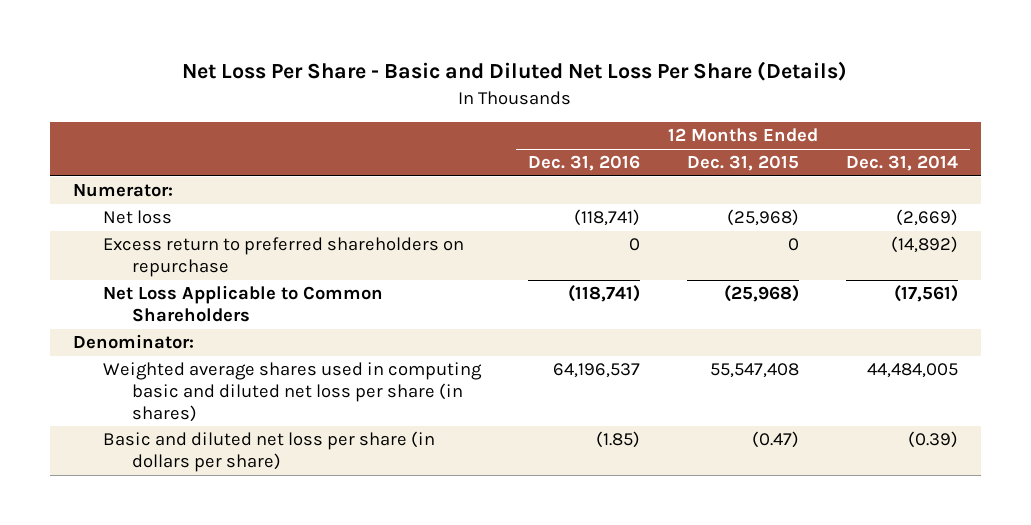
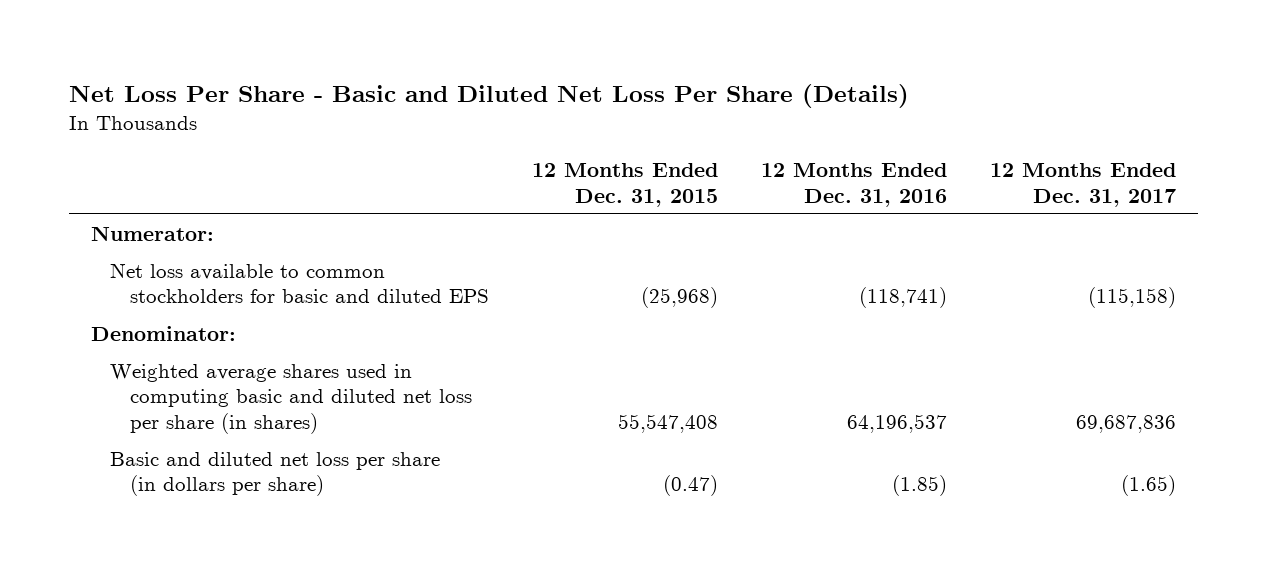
[845,155,958,172] Dec. 31, 2014 -> none
none -> [990,162,1177,207] 12 Months Ended Dec. 31, 2017
[102,237,464,278] Excess return to preferred shareholders on repurchase -> none
[102,285,383,323] Net Loss Applicable to Common Shareholders -> none
[102,210,172,225] Net loss -> [110,262,490,304] Net loss available to common stockholders for basic and diluted EPS

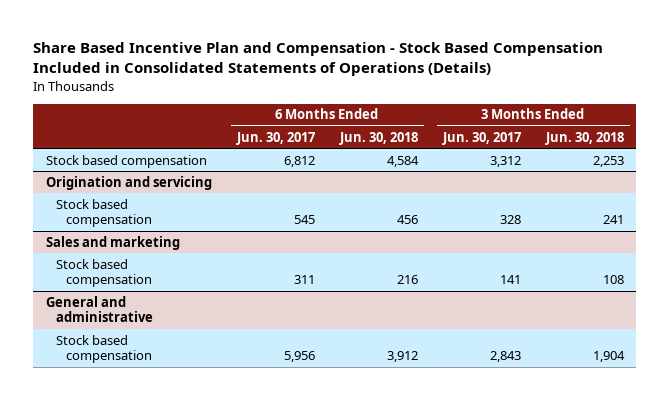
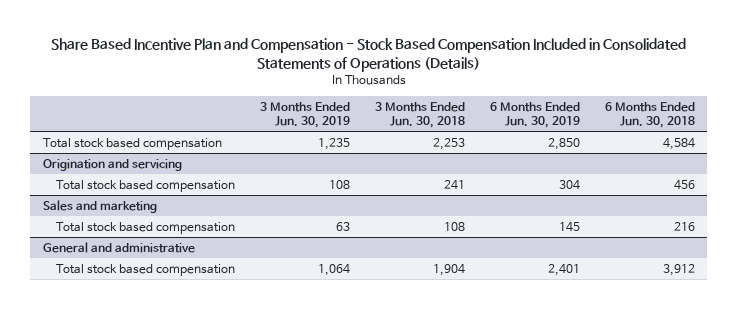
[235,131,315,145] Jun. 30, 2017 -> none
[441,131,521,145] Jun. 30, 2017 -> none
none -> [260,102,351,128] 3 Months Ended Jun. 30, 2019
none -> [490,102,581,128] 6 Months Ended Jun. 30, 2019
[45,154,207,168] Stock based compensation -> [42,137,222,150] Total stock based compensation
[55,198,152,228] Stock based compensation -> [56,179,236,192] Total stock based compensation
[55,258,152,288] Stock based compensation -> [56,221,236,234] Total stock based compensation
[55,334,152,364] Stock based compensation -> [56,263,236,276] Total stock based compensation

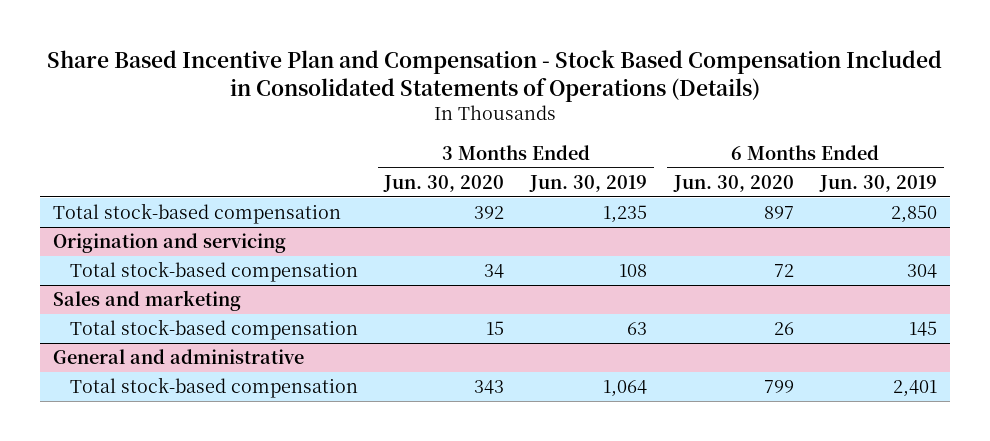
[375,102,466,128] 3 Months Ended Jun. 30, 2018 -> none
[604,102,695,128] 6 Months Ended Jun. 30, 2018 -> none
none -> [383,174,505,192] Jun. 30, 2020
none -> [672,174,794,192] Jun. 30, 2020
[42,137,222,150] Total stock based compensation -> [53,203,342,225] Total stock-based compensation
[56,179,236,192] Total stock based compensation -> [69,261,358,283] Total stock-based compensation
[56,221,236,234] Total stock based compensation -> [69,319,358,341] Total stock-based compensation
[56,263,236,276] Total stock based compensation -> [69,377,358,399] Total stock-based compensation

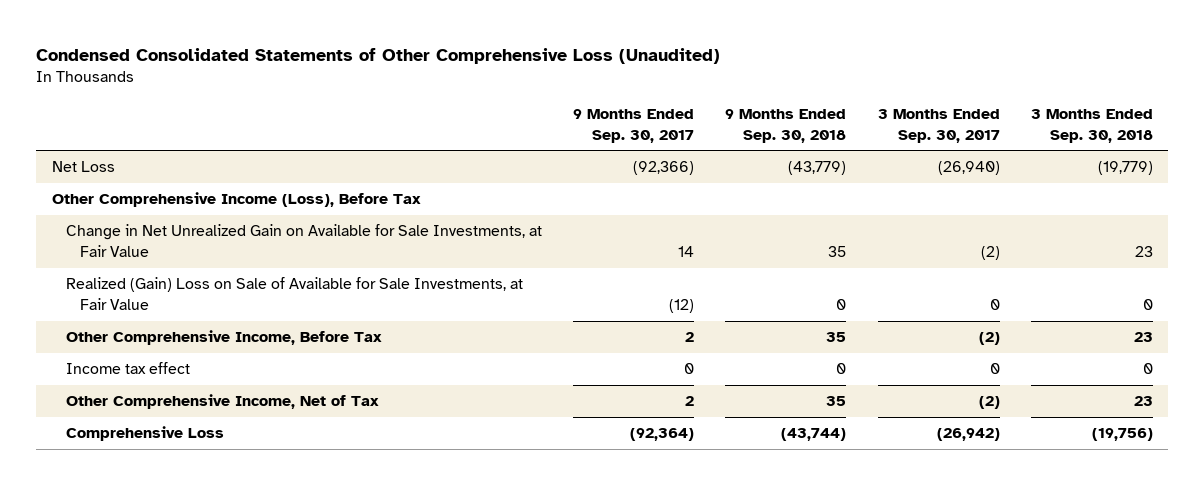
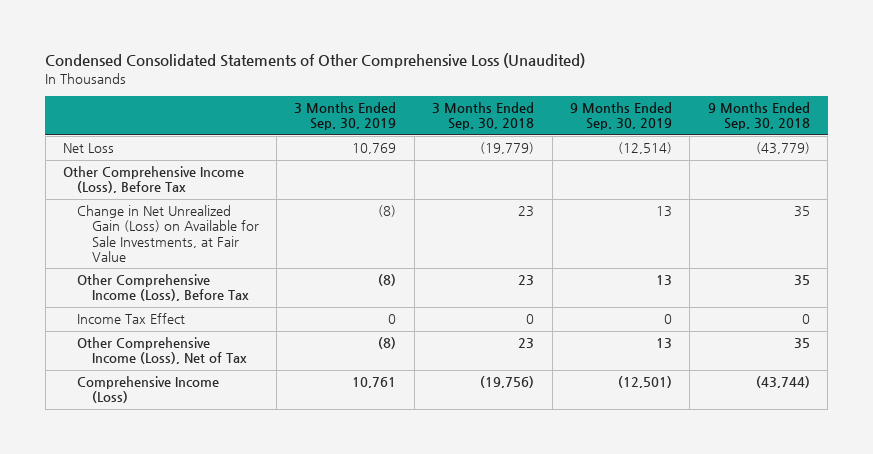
[573,109,695,143] 9 Months Ended Sep. 30, 2017 -> none
[877,109,1000,143] 3 Months Ended Sep. 30, 2017 -> none
none -> [294,102,397,131] 3 Months Ended Sep. 30, 2019
none -> [569,102,672,131] 9 Months Ended Sep. 30, 2019
[65,277,523,311] Realized (Gain) Loss on Sale of Available for Sale Investments, at Fair Value -> none
[65,224,542,258] Change in Net Unrealized Gain on Available for Sale Investments, at Fair Value -> [77,205,259,262] Change in Net Unrealized Gain (Loss) on Available for Sale Investments, at Fair Value
[65,330,382,346] Other Comprehensive Income, Before Tax -> [77,274,249,302] Other Comprehensive Income (Loss), Before Tax
[65,362,190,375] Income tax effect -> [77,313,186,325] Income Tax Effect
[65,394,379,410] Other Comprehensive Income, Net of Tax -> [77,337,247,365] Other Comprehensive Income (Loss), Net of Tax
[65,426,224,442] Comprehensive Loss -> [77,376,220,404] Comprehensive Income (Loss)

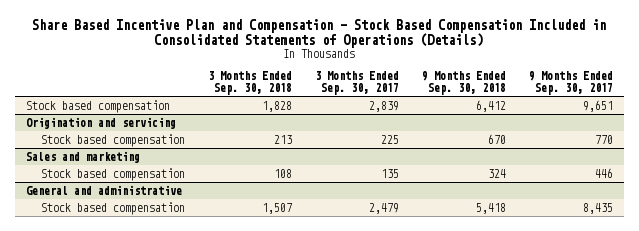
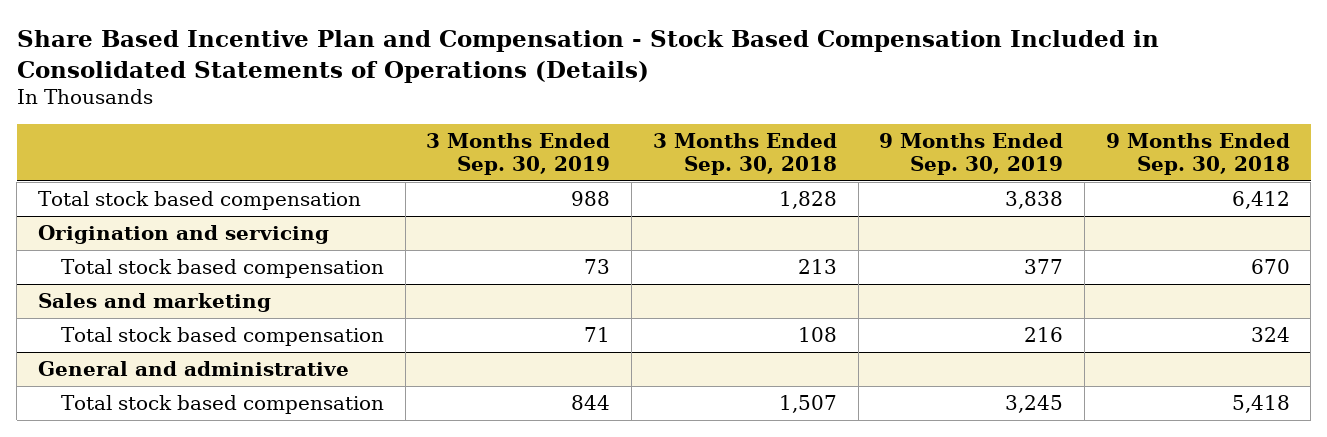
[314,71,399,96] 3 Months Ended Sep. 30, 2017 -> none
[528,71,613,96] 9 Months Ended Sep. 30, 2017 -> none
none -> [426,133,611,176] 3 Months Ended Sep. 30, 2019
none -> [879,133,1064,176] 9 Months Ended Sep. 30, 2019
[26,99,171,113] Stock based compensation -> [37,191,361,211] Total stock based compensation
[40,133,185,147] Stock based compensation -> [61,259,385,279] Total stock based compensation
[40,167,185,181] Stock based compensation -> [61,327,385,347] Total stock based compensation
[40,201,185,215] Stock based compensation -> [61,395,385,415] Total stock based compensation

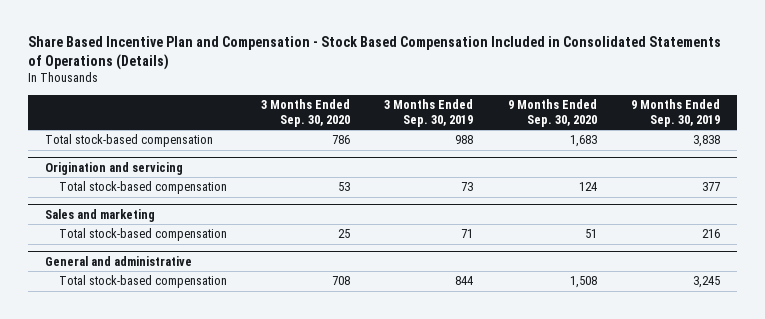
[652,133,837,176] 3 Months Ended Sep. 30, 2018 -> none
[1105,133,1290,176] 9 Months Ended Sep. 30, 2018 -> none
none -> [260,99,350,127] 3 Months Ended Sep. 30, 2020
none -> [507,99,597,127] 9 Months Ended Sep. 30, 2020
[37,191,361,211] Total stock based compensation -> [45,134,214,148] Total stock-based compensation
[61,259,385,279] Total stock based compensation -> [58,181,227,195] Total stock-based compensation
[61,327,385,347] Total stock based compensation -> [58,228,227,242] Total stock-based compensation
[61,395,385,415] Total stock based compensation -> [58,275,227,289] Total stock-based compensation

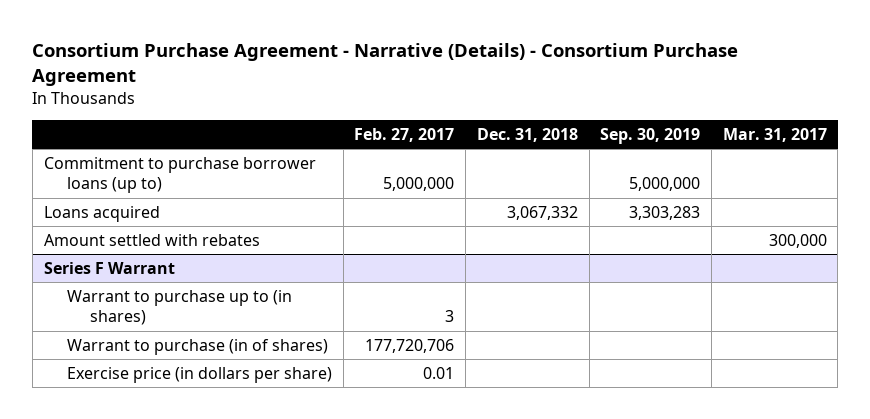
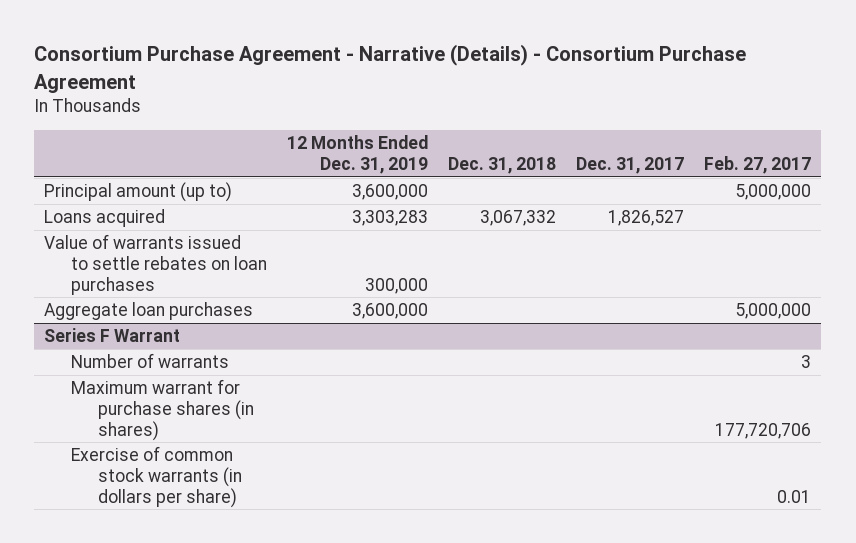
[600,127,701,144] Sep. 30, 2019 -> none
[722,127,827,142] Mar. 31, 2017 -> none
none -> [287,135,429,174] 12 Months Ended Dec. 31, 2019
none -> [576,156,685,174] Dec. 31, 2017
[43,156,316,194] Commitment to purchase borrower loans (up to) -> [44,182,233,203] Principal amount (up to)
[43,233,260,246] Amount settled with rebates -> [44,234,267,295] Value of warrants issued to settle rebates on loan purchases
none -> [44,302,254,321] Aggregate loan purchases
[67,289,293,326] Warrant to purchase up to (in shares) -> [70,353,229,369] Number of warrants
[67,338,329,355] Warrant to purchase (in of shares) -> [70,379,254,441] Maximum warrant for purchase shares (in shares)
[67,366,333,383] Exercise price (in dollars per share) -> [70,446,242,508] Exercise of common stock warrants (in dollars per share)

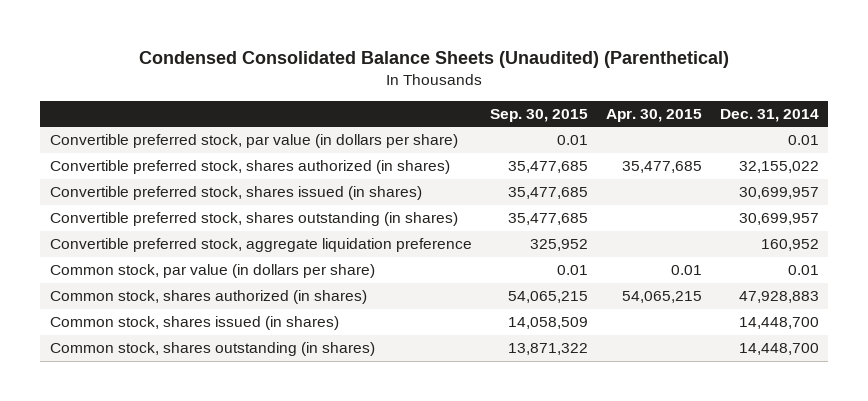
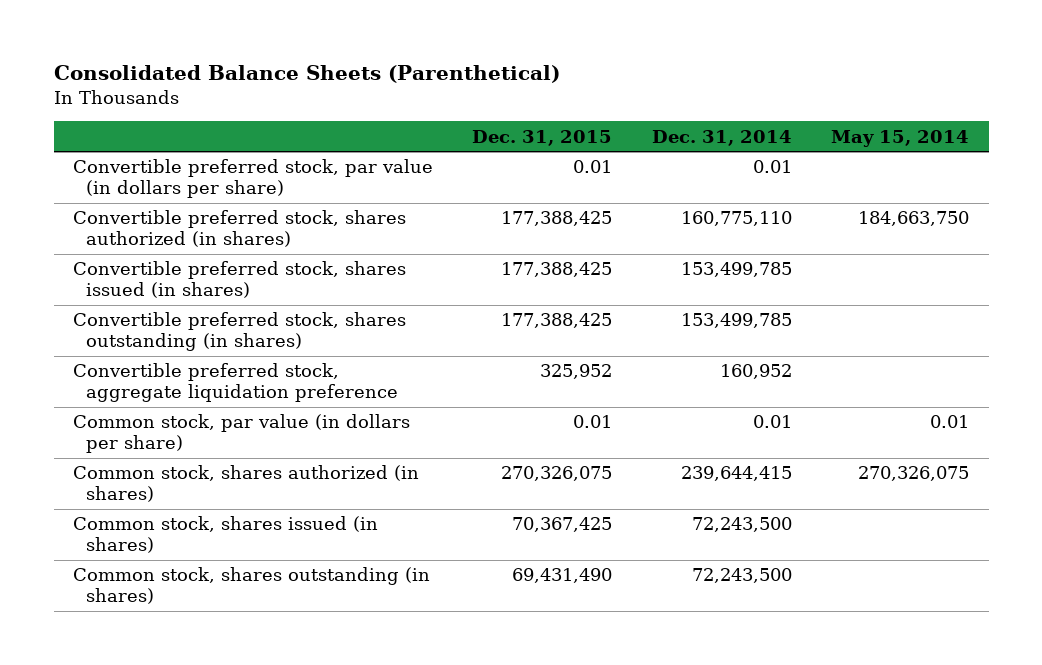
[139,51,730,69] Condensed Consolidated Balance Sheets (Unaudited) (Parenthetical) -> [53,65,560,84] Consolidated Balance Sheets (Parenthetical)
[489,108,588,122] Sep. 30, 2015 -> none
[605,108,702,122] Apr. 30, 2015 -> none
none -> [472,129,613,146] Dec. 31, 2015
none -> [830,129,969,147] May 15, 2014
[738,161,819,174] 32,155,022 -> [680,211,792,227] 160,775,110
[738,187,819,200] 30,699,957 -> [680,262,792,278] 153,499,785
[738,213,819,226] 30,699,957 -> [680,313,792,329] 153,499,785
[738,291,819,304] 47,928,883 -> [680,466,792,482] 239,644,415
[738,317,819,330] 14,448,700 -> [691,517,792,533] 72,243,500
[738,343,819,356] 14,448,700 -> [691,568,792,584] 72,243,500

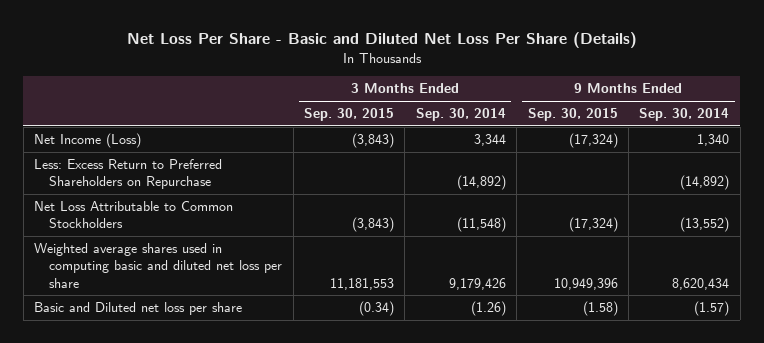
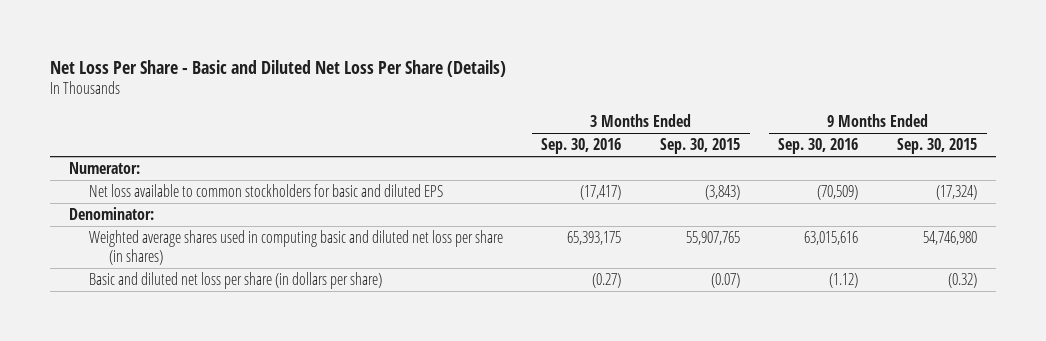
[415,108,506,122] Sep. 30, 2014 -> none
[639,108,730,122] Sep. 30, 2014 -> none
none -> [541,138,622,155] Sep. 30, 2016
none -> [778,138,859,155] Sep. 30, 2016
[34,133,142,149] Net Income (Loss) -> none
[34,159,223,190] Less: Excess Return to Preferred Shareholders on Repurchase -> none
none -> [68,162,140,175] Numerator:
[34,201,234,229] Net Loss Attributable to Common Stockholders -> [88,184,443,198] Net loss available to common stockholders for basic and diluted EPS
none -> [68,207,154,221] Denominator:
[34,243,283,288] Weighted average shares used in computing basic and diluted net loss per share -> [88,230,503,265] Weighted average shares used in computing basic and diluted net loss per share (in shares)
[330,277,395,290] 11,181,553 -> [685,231,740,246] 55,907,765
[553,277,618,290] 10,949,396 -> [923,231,978,246] 54,746,980
[34,302,243,316] Basic and Diluted net loss per share -> [88,272,382,290] Basic and diluted net loss per share (in dollars per share)
[359,301,395,317] (0.34) -> [710,273,740,289] (0.07)
[582,301,618,317] (1.58) -> [948,273,978,289] (0.32)

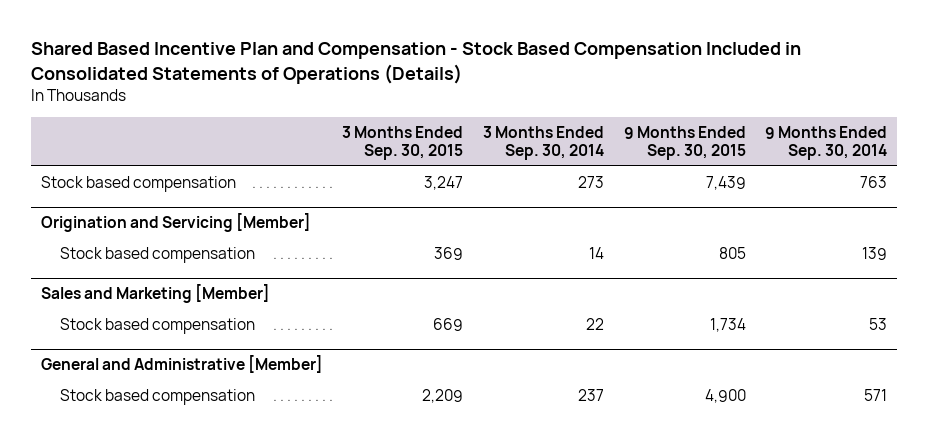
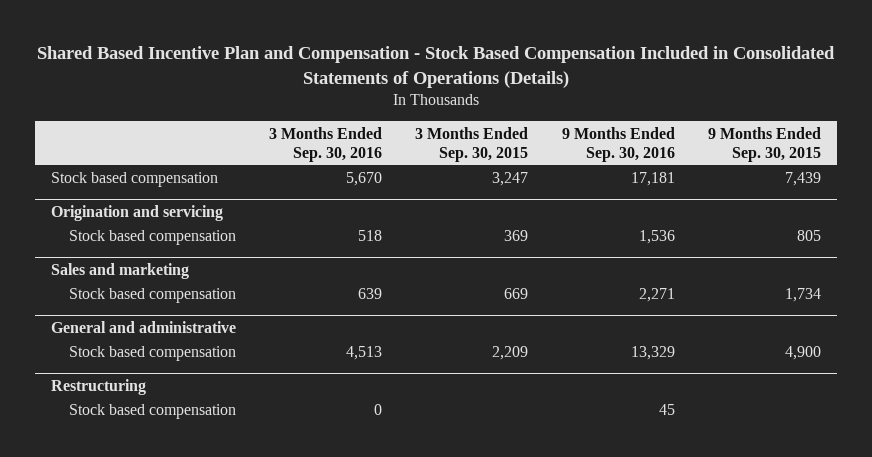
[483,125,605,161] 3 Months Ended Sep. 30, 2014 -> none
[765,125,888,161] 9 Months Ended Sep. 30, 2014 -> none
none -> [269,126,383,162] 3 Months Ended Sep. 30, 2016
none -> [561,126,675,162] 9 Months Ended Sep. 30, 2016
[40,213,311,233] Origination and Servicing [Member] -> [51,204,224,221] Origination and servicing
[40,284,270,304] Sales and Marketing [Member] -> [51,262,190,279] Sales and marketing
[40,355,323,374] General and Administrative [Member] -> [51,320,237,333] General and administrative
none -> [51,378,147,395] Restructuring
none -> [68,404,236,420] Stock based compensation

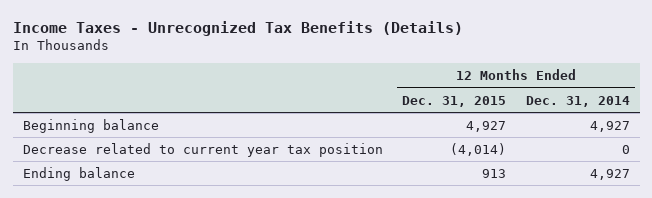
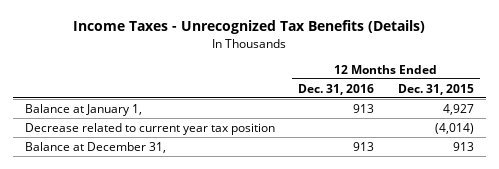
[525,95,630,107] Dec. 31, 2014 -> none
none -> [298,83,375,95] Dec. 31, 2016
[22,118,159,133] Beginning balance -> [24,103,142,116] Balance at January 1,
[22,166,135,181] Ending balance -> [24,141,166,153] Balance at December 31,

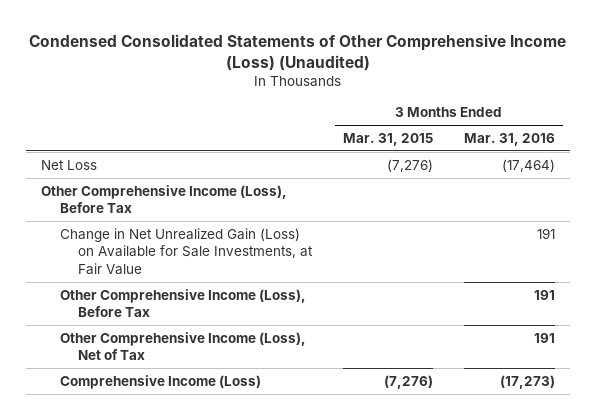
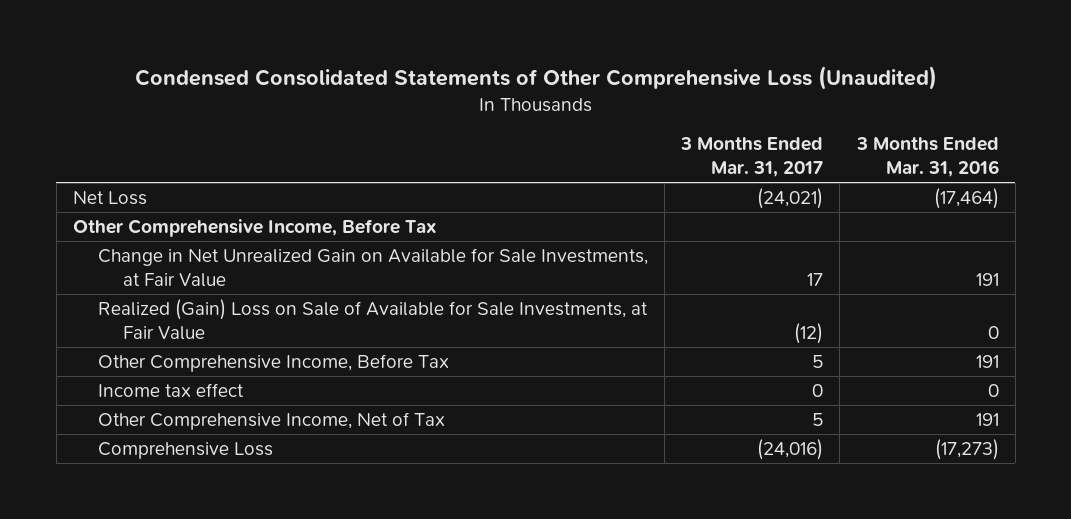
[29,33,567,71] Condensed Consolidated Statements of Other Comprehensive Income (Loss) (Unaudited) -> [134,66,937,91] Condensed Consolidated Statements of Other Comprehensive Loss (Unaudited)
[343,133,434,147] Mar. 31, 2015 -> none
none -> [680,137,824,178] 3 Months Ended Mar. 31, 2017
[41,184,288,214] Other Comprehensive Income (Loss), Before Tax -> [72,218,437,237] Other Comprehensive Income, Before Tax
[59,227,314,275] Change in Net Unrealized Gain (Loss) on Available for Sale Investments, at Fair Value -> [97,247,648,287] Change in Net Unrealized Gain on Available for Sale Investments, at Fair Value
none -> [97,298,648,340] Realized (Gain) Loss on Sale of Available for Sale Investments, at Fair Value
[59,288,306,318] Other Comprehensive Income (Loss), Before Tax -> [97,353,449,372] Other Comprehensive Income, Before Tax
none -> [97,382,244,397] Income tax effect
[59,331,306,361] Other Comprehensive Income (Loss), Net of Tax -> [97,411,445,430] Other Comprehensive Income, Net of Tax
[59,374,261,389] Comprehensive Income (Loss) -> [97,441,273,459] Comprehensive Loss

